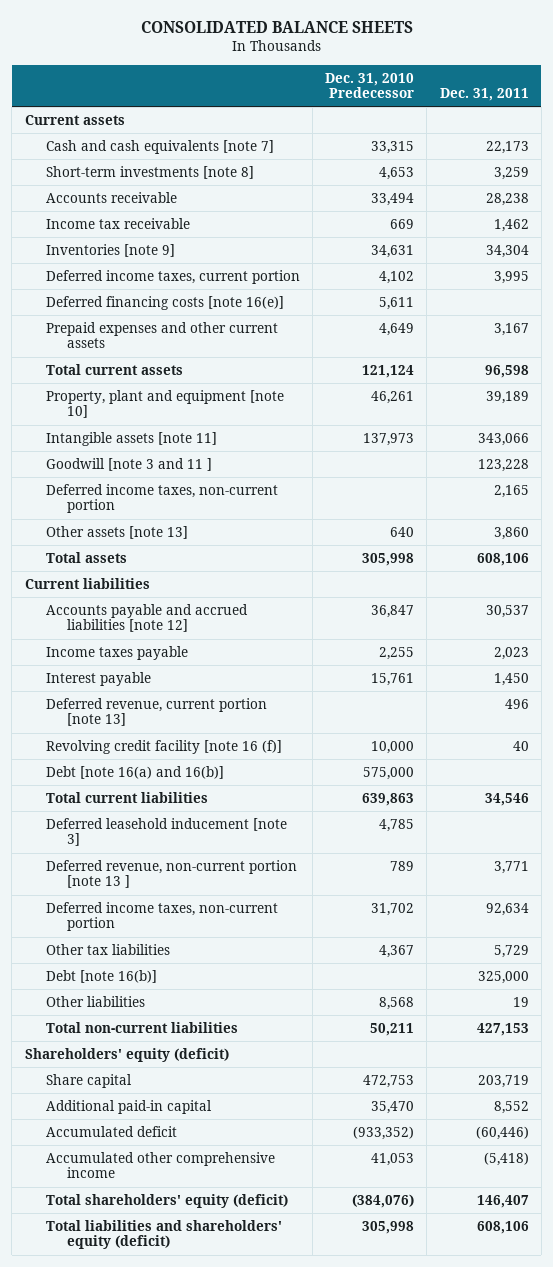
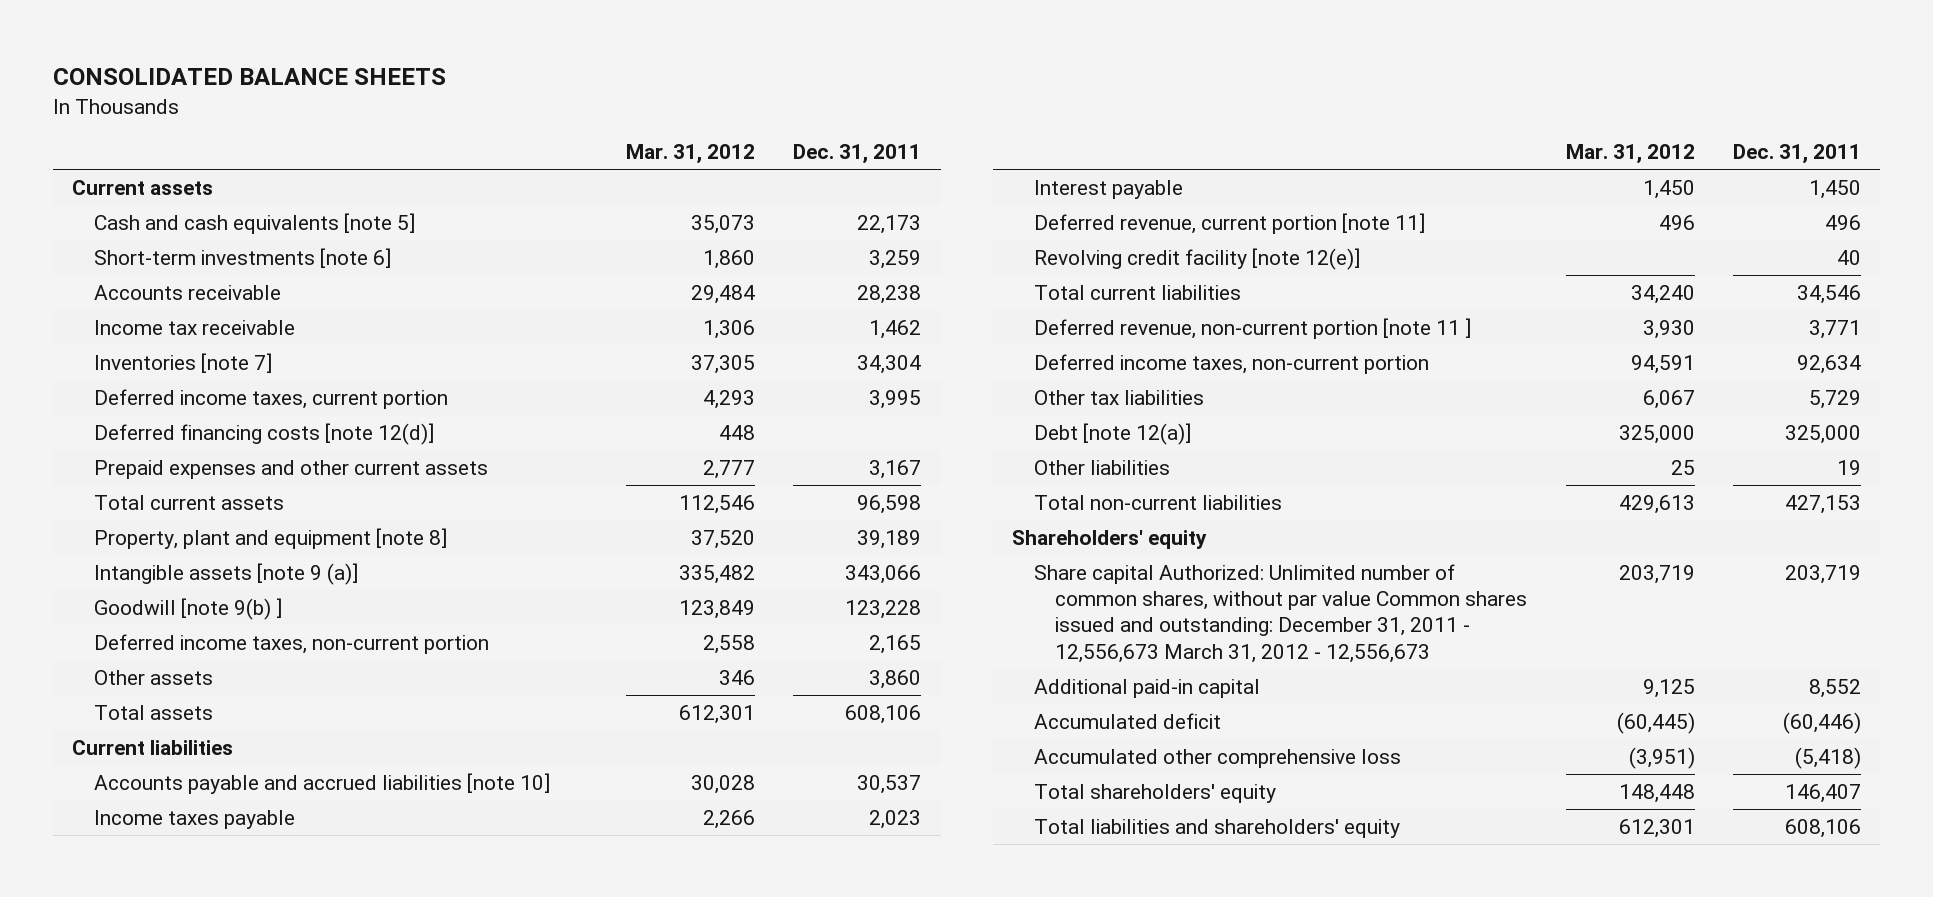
[325,72,415,99] Dec. 31, 2010 Predecessor -> none
none -> [626,144,756,165] Mar. 31, 2012
[45,139,274,154] Cash and cash equivalents [note 7] -> [94,212,416,234] Cash and cash equivalents [note 5]
[45,165,254,179] Short-term investments [note 8] -> [94,247,392,268] Short-term investments [note 6]
[45,243,175,257] Inventories [note 9] -> [94,352,273,373] Inventories [note 7]
[45,295,284,310] Deferred financing costs [note 16(e)] -> [94,422,435,445] Deferred financing costs [note 12(d)]
[45,389,284,419] Property, plant and equipment [note 10] -> [94,527,448,549] Property, plant and equipment [note 8]
[45,431,217,446] Intangible assets [note 11] -> [94,562,359,585] Intangible assets [note 9 (a)]
[45,457,212,471] Goodwill [note 3 and 11 ] -> [94,597,283,620] Goodwill [note 9(b) ]
[45,525,188,539] Other assets [note 13] -> [94,669,214,685] Other assets
[45,603,248,633] Accounts payable and accrued liabilities [note 12] -> [94,772,551,794] Accounts payable and accrued liabilities [note 10]
[45,765,224,779] Debt [note 16(a) and 16(b)] -> none
[45,697,267,727] Deferred revenue, current portion [note 13] -> [1033,212,1425,234] Deferred revenue, current portion [note 11]
[45,739,282,754] Revolving credit facility [note 16 (f)] -> [1033,247,1360,270] Revolving credit facility [note 12(e)]
[45,817,287,847] Deferred leasehold inducement [note 3] -> none
[45,859,297,889] Deferred revenue, non-current portion [note 13 ] -> [1033,317,1471,339] Deferred revenue, non-current portion [note 11 ]
[45,969,157,983] Debt [note 16(b)] -> [1033,422,1191,445] Debt [note 12(a)]
[24,1047,229,1062] Shareholders' equity (deficit) -> [1011,529,1207,549] Shareholders' equity
[45,1073,132,1088] Share capital -> [1033,563,1528,663] Share capital Authorized: Unlimited number of common shares, without par value Common shares issued and outstanding: December 31, 2011 - 12,556,673 March 31, 2012 - 12,556,673
[45,1151,275,1179] Accumulated other comprehensive income -> [1033,748,1401,768] Accumulated other comprehensive loss
[45,1193,288,1208] Total shareholders' equity (deficit) -> [1033,783,1276,803] Total shareholders' equity
[45,1219,282,1250] Total liabilities and shareholders' equity (deficit) -> [1033,818,1400,838] Total liabilities and shareholders' equity

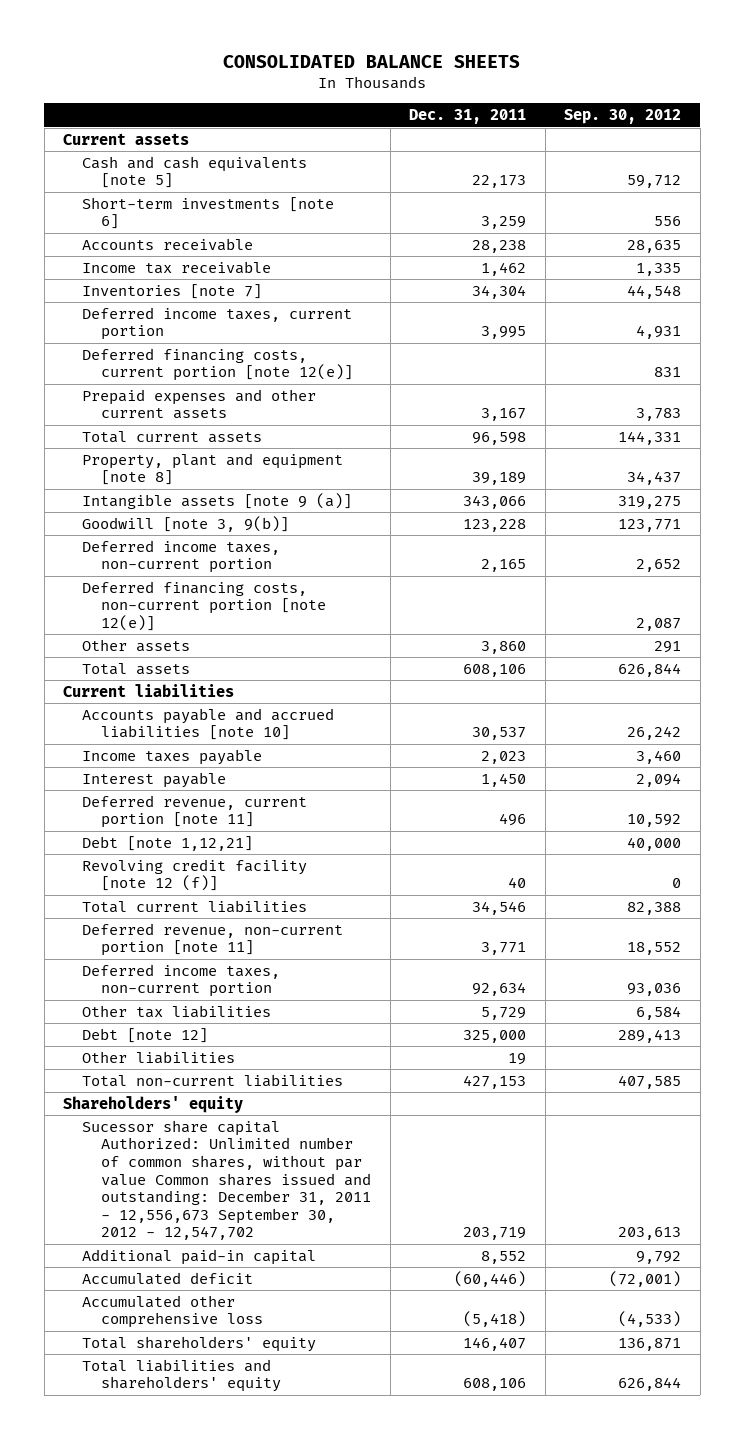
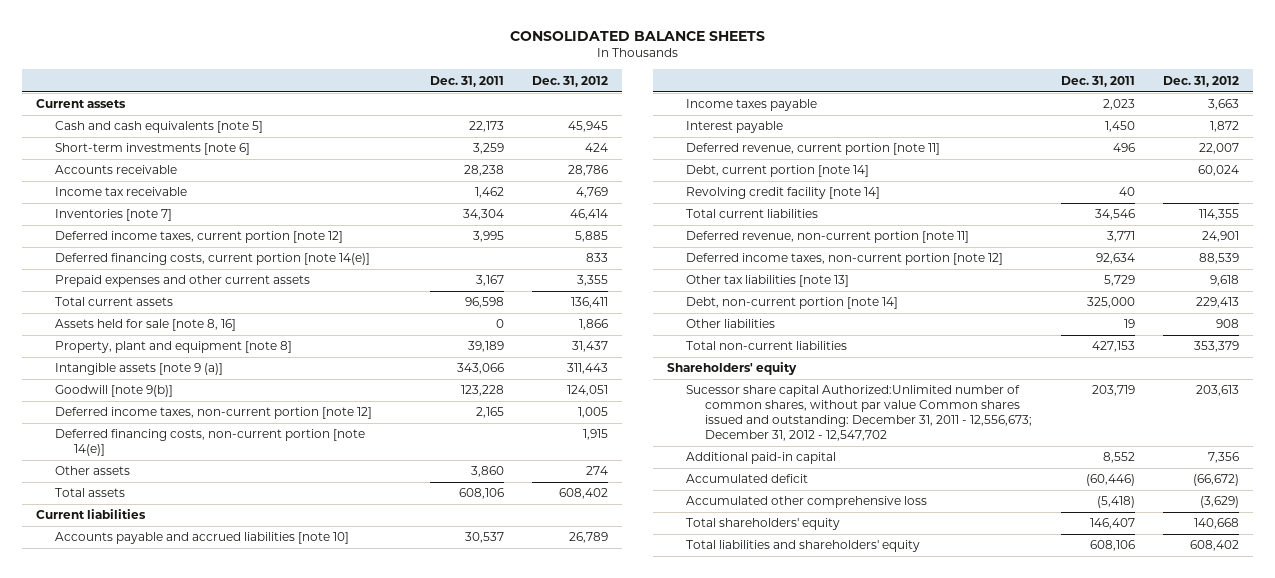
[564,109,682,125] Sep. 30, 2012 -> none
none -> [532,75,609,87] Dec. 31, 2012
[82,306,353,341] Deferred income taxes, current portion -> [55,231,344,244] Deferred income taxes, current portion [note 12]
[82,347,354,382] Deferred financing costs, current portion [note 12(e)] -> [55,253,371,266] Deferred financing costs, current portion [note 14(e)]
none -> [55,319,237,332] Assets held for sale [note 8, 16]
[82,515,290,532] Goodwill [note 3, 9(b)] -> [55,385,174,398] Goodwill [note 9(b)]
[82,539,281,574] Deferred income taxes, non-current portion -> [55,407,373,420] Deferred income taxes, non-current portion [note 12]
[82,580,327,632] Deferred financing costs, non-current portion [note 12(e)] -> [55,429,366,457] Deferred financing costs, non-current portion [note 14(e)]
[82,835,254,851] Debt [note 1,12,21] -> [686,165,870,178] Debt, current portion [note 14]
[82,858,308,892] Revolving credit facility [note 12 (f)] -> [686,187,881,200] Revolving credit facility [note 14]
[82,963,281,998] Deferred income taxes, non-current portion -> [686,253,1004,266] Deferred income taxes, non-current portion [note 12]
[82,1004,272,1018] Other tax liabilities -> [686,275,850,288] Other tax liabilities [note 13]
[82,1027,209,1043] Debt [note 12] -> [686,297,899,310] Debt, non-current portion [note 14]
[82,1119,372,1241] Sucessor share capital Authorized: Unlimited number of common shares, without par value Common shares issued and outstanding: December 31, 2011 - 12,556,673 September 30, 2012 - 12,547,702 -> [686,385,1033,441] Sucessor share capital Authorized:Unlimited number of common shares, without par value Common shares issued and outstanding: December 31, 2011 - 12,556,673; December 31, 2012 - 12,547,702

